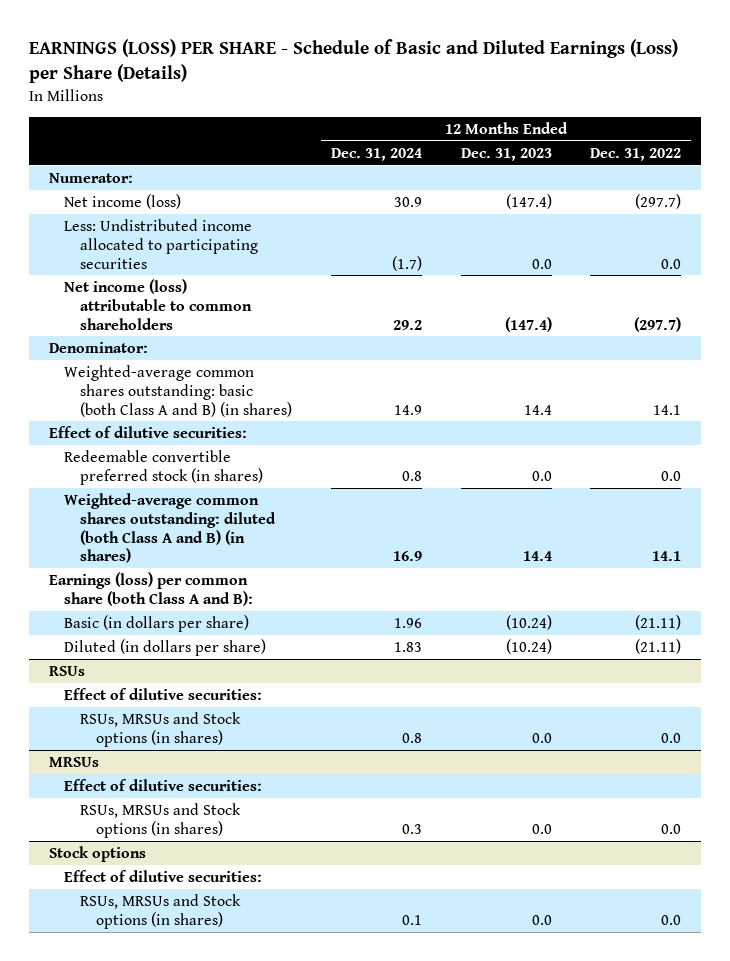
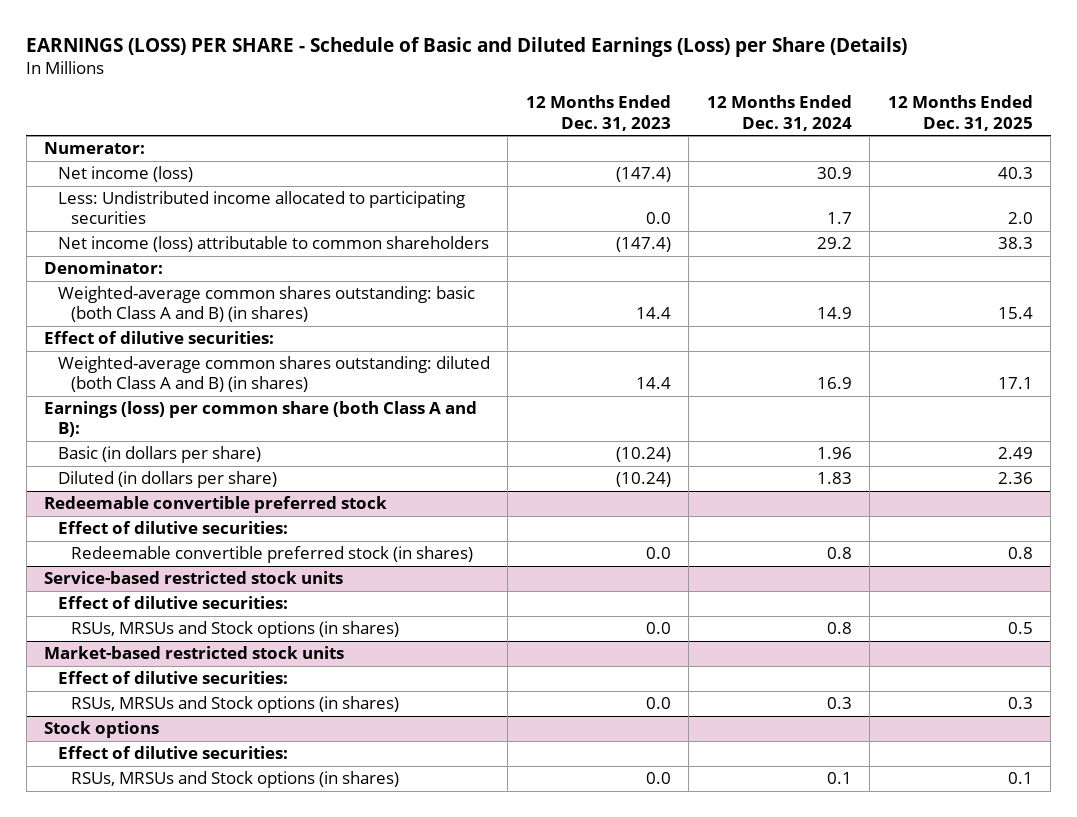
[590,147,682,161] Dec. 31, 2022 -> none
none -> [887,95,1033,131] 12 Months Ended Dec. 31, 2025
[391,255,422,271] (1.7) -> [826,212,852,225] 1.7
[64,449,264,485] Redeemable convertible preferred stock (in shares) -> none
[48,665,85,676] RSUs -> none
none -> [44,496,388,514] Redeemable convertible preferred stock
none -> [71,546,474,564] Redeemable convertible preferred stock (in shares)
none -> [44,571,344,585] Service-based restricted stock units
none -> [57,596,288,610] Effect of dilutive securities:
[48,756,99,767] MRSUs -> [44,646,345,660] Market-based restricted stock units

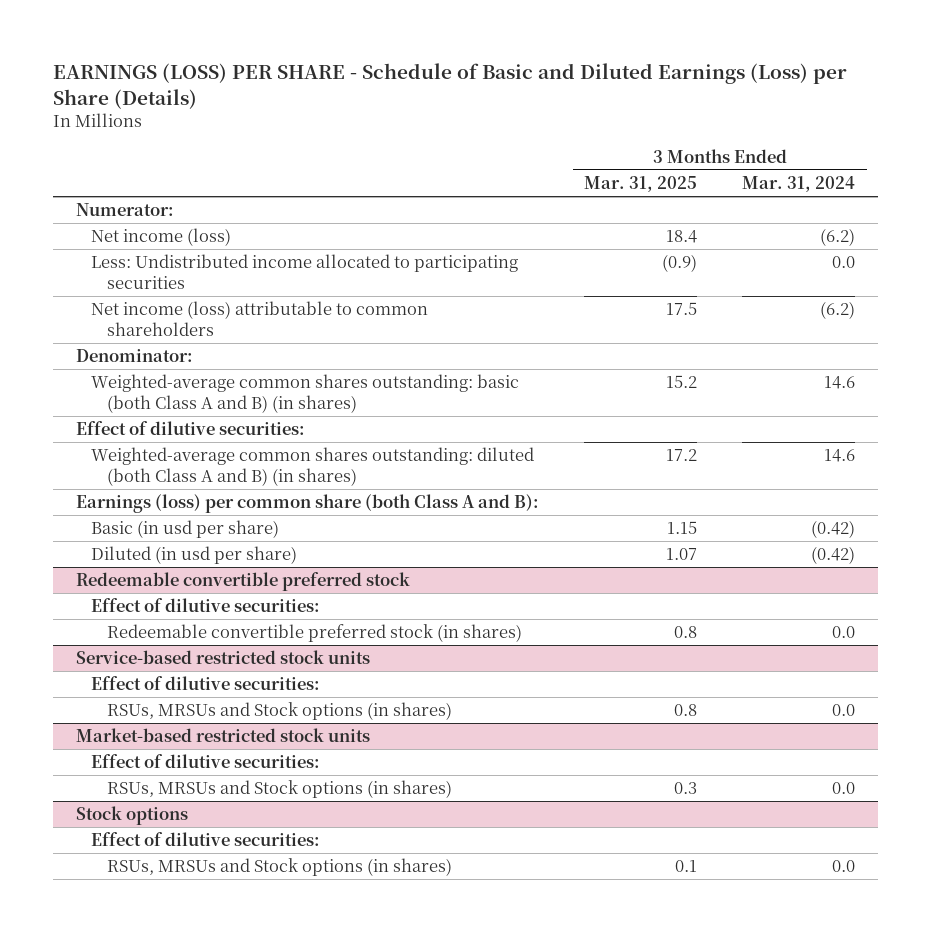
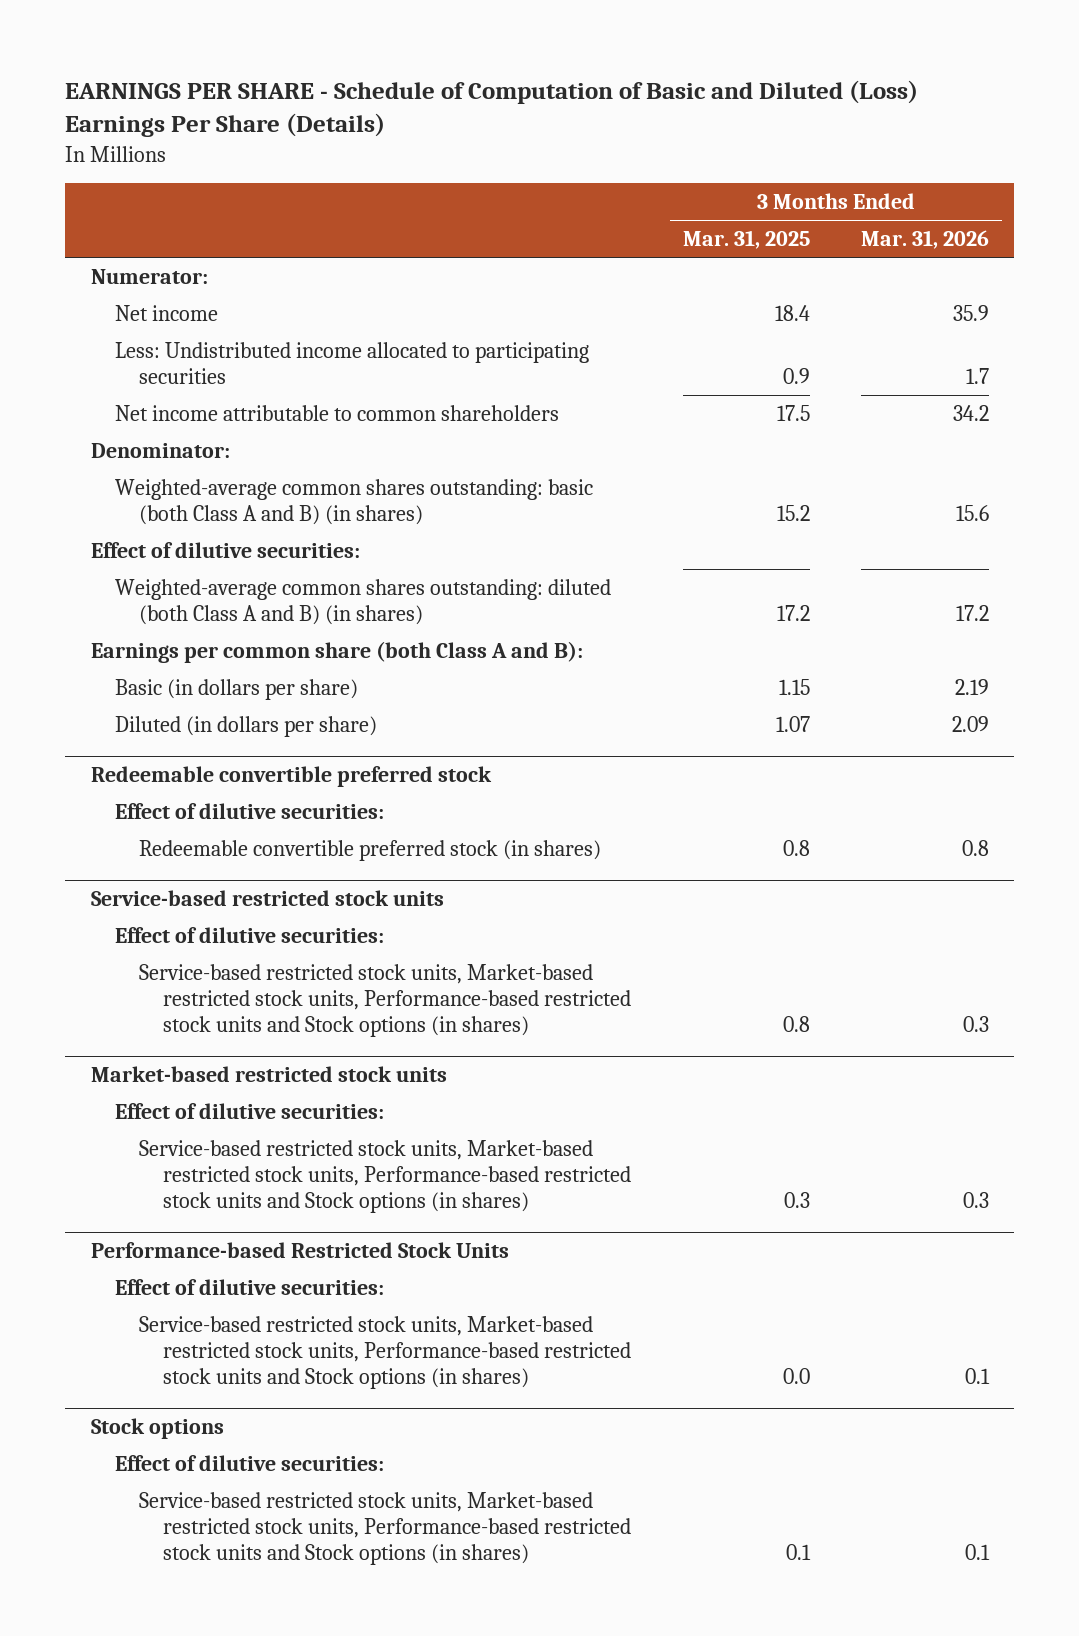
[53,63,848,109] EARNINGS (LOSS) PER SHARE - Schedule of Basic and Diluted Earnings (Loss) per Share (Details) -> [65,79,919,138] EARNINGS PER SHARE - Schedule of Computation of Basic and Diluted (Loss) Earnings Per Share (Details)
[742,176,856,193] Mar. 31, 2024 -> none
none -> [860,229,989,249] Mar. 31, 2026
[91,228,232,247] Net income (loss) -> [114,304,218,321] Net income
[662,254,698,273] (0.9) -> [782,367,810,384] 0.9
[91,301,429,336] Net income (loss) attributable to common shareholders -> [114,404,559,421] Net income attributable to common shareholders
[75,494,539,514] Earnings (loss) per common share (both Class A and B): -> [90,640,583,663] Earnings per common share (both Class A and B):
[91,520,280,539] Basic (in usd per share) -> [114,678,358,700] Basic (in dollars per share)
[91,546,298,565] Diluted (in usd per share) -> [114,715,377,737] Diluted (in dollars per share)
[106,702,452,721] RSUs, MRSUs and Stock options (in shares) -> [139,963,632,1038] Service-based restricted stock units, Market-based restricted stock units, Performance-based restricted stock units and Stock options (in shares)
[106,780,452,799] RSUs, MRSUs and Stock options (in shares) -> [139,1139,632,1214] Service-based restricted stock units, Market-based restricted stock units, Performance-based restricted stock units and Stock options (in shares)
none -> [90,1241,509,1258] Performance-based Restricted Stock Units
none -> [114,1278,384,1295] Effect of dilutive securities:
none -> [139,1315,632,1390] Service-based restricted stock units, Market-based restricted stock units, Performance-based restricted stock units and Stock options (in shares)
[106,858,452,877] RSUs, MRSUs and Stock options (in shares) -> [139,1491,632,1566] Service-based restricted stock units, Market-based restricted stock units, Performance-based restricted stock units and Stock options (in shares)

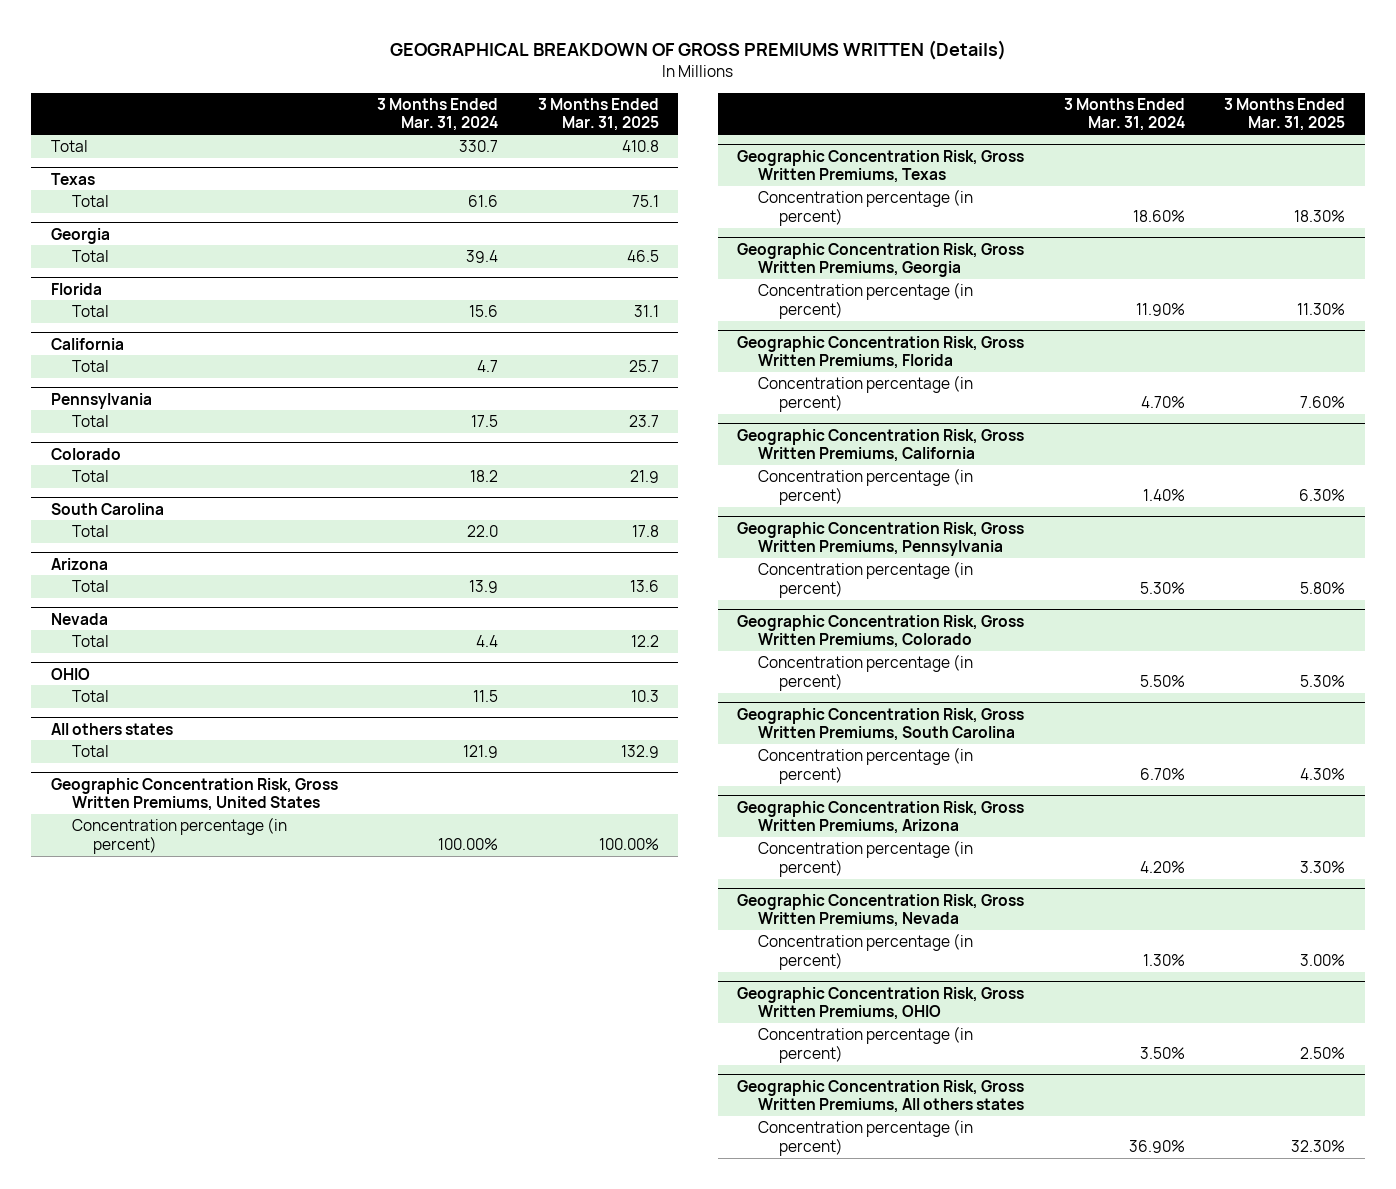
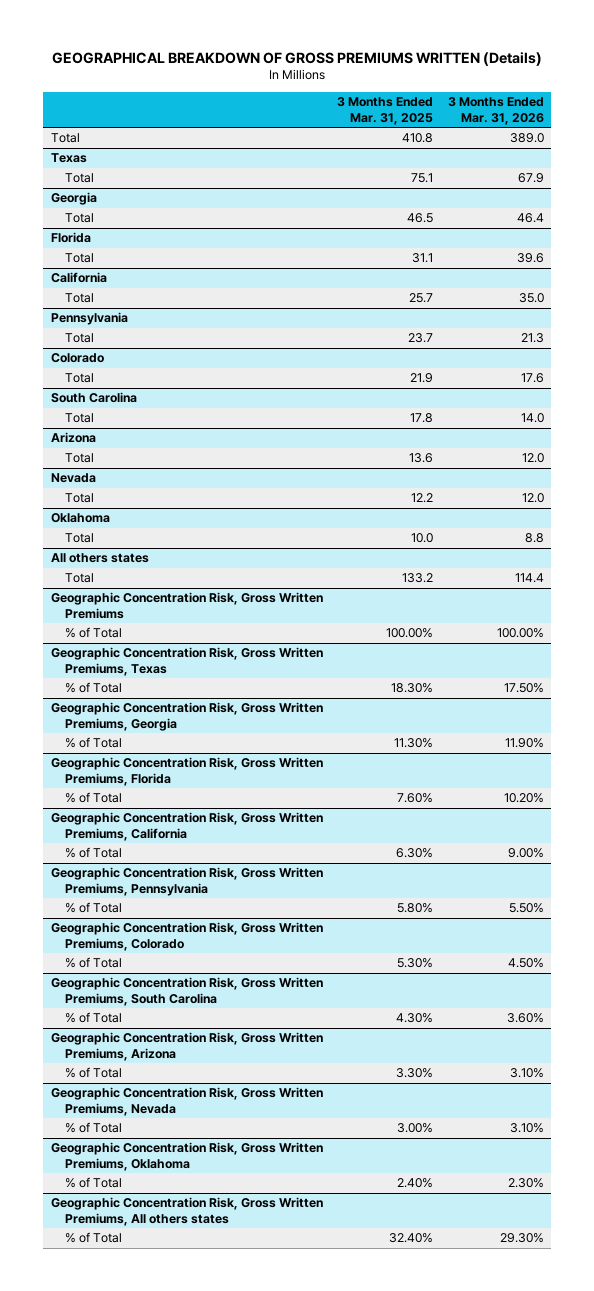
[377,97,499,132] 3 Months Ended Mar. 31, 2024 -> none
none -> [447,97,544,125] 3 Months Ended Mar. 31, 2026
[50,667,90,680] OHIO -> none
none -> [50,513,110,524] Oklahoma
[630,690,659,703] 10.3 -> [411,533,434,544] 10.0
[620,745,659,759] 132.9 -> [402,573,434,584] 133.2
[50,777,338,811] Geographic Concentration Risk, Gross Written Premiums, United States -> [50,592,323,619] Geographic Concentration Risk, Gross Written Premiums
[71,817,287,854] Concentration percentage (in percent) -> [64,627,122,639] % of Total
[758,189,974,226] Concentration percentage (in percent) -> [64,682,122,694] % of Total
[758,282,974,319] Concentration percentage (in percent) -> [64,737,122,749] % of Total
[758,375,974,412] Concentration percentage (in percent) -> [64,792,122,804] % of Total
[758,468,974,505] Concentration percentage (in percent) -> [64,847,122,859] % of Total
[758,561,974,598] Concentration percentage (in percent) -> [64,902,122,914] % of Total
[758,654,974,691] Concentration percentage (in percent) -> [64,957,122,969] % of Total
[758,747,974,784] Concentration percentage (in percent) -> [64,1012,122,1024] % of Total
[758,840,974,877] Concentration percentage (in percent) -> [64,1067,122,1079] % of Total
[758,1026,974,1063] Concentration percentage (in percent) -> none
[758,933,974,970] Concentration percentage (in percent) -> [64,1122,122,1134] % of Total
[737,986,1025,1020] Geographic Concentration Risk, Gross Written Premiums, OHIO -> [50,1142,323,1171] Geographic Concentration Risk, Gross Written Premiums, Oklahoma
none -> [64,1177,122,1189] % of Total
[758,1119,974,1156] Concentration percentage (in percent) -> none
none -> [64,1232,122,1244] % of Total

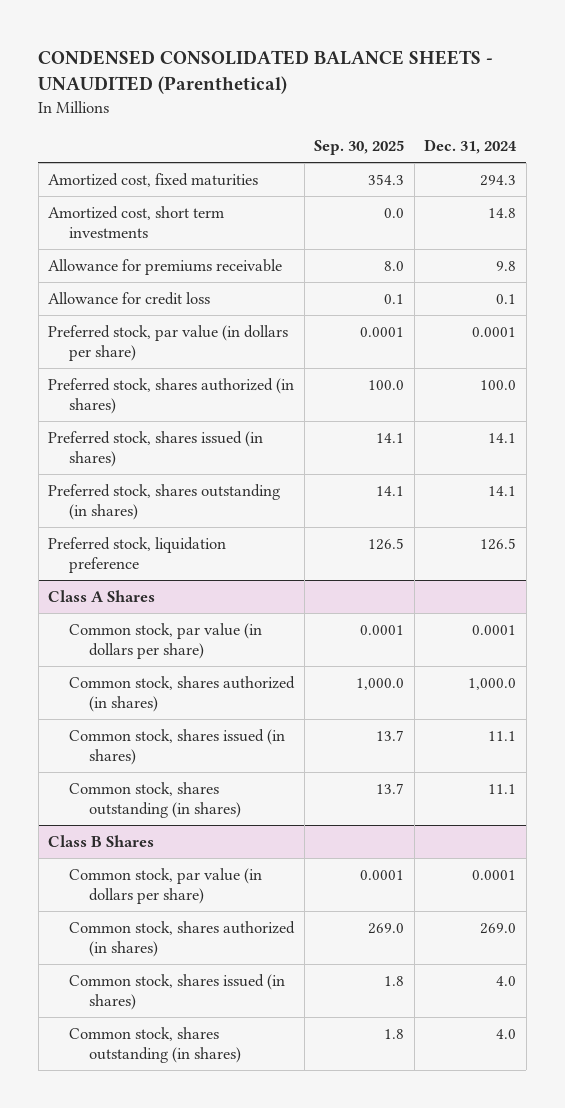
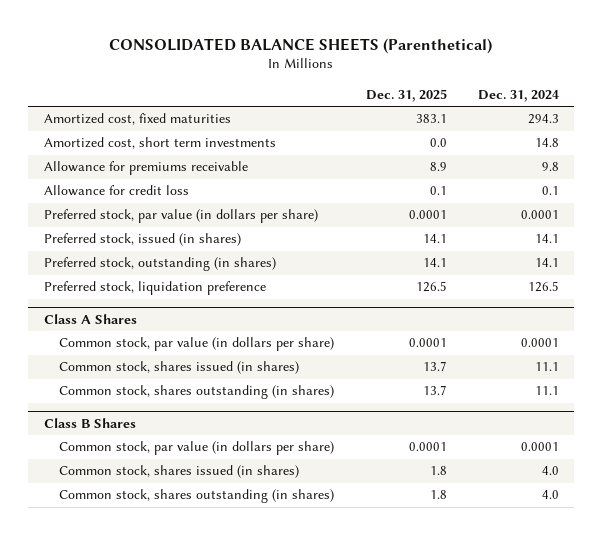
[38,50,494,95] CONDENSED CONSOLIDATED BALANCE SHEETS - UNAUDITED (Parenthetical) -> [109,37,493,54] CONSOLIDATED BALANCE SHEETS (Parenthetical)
[314,140,405,156] Sep. 30, 2025 -> none
none -> [365,88,447,102] Dec. 31, 2025
[48,377,295,414] Preferred stock, shares authorized (in shares) -> none
[48,430,264,467] Preferred stock, shares issued (in shares) -> [43,233,241,247] Preferred stock, issued (in shares)
[48,483,281,520] Preferred stock, shares outstanding (in shares) -> [43,257,276,272] Preferred stock, outstanding (in shares)
[68,675,295,712] Common stock, shares authorized (in shares) -> none
[68,920,295,957] Common stock, shares authorized (in shares) -> none

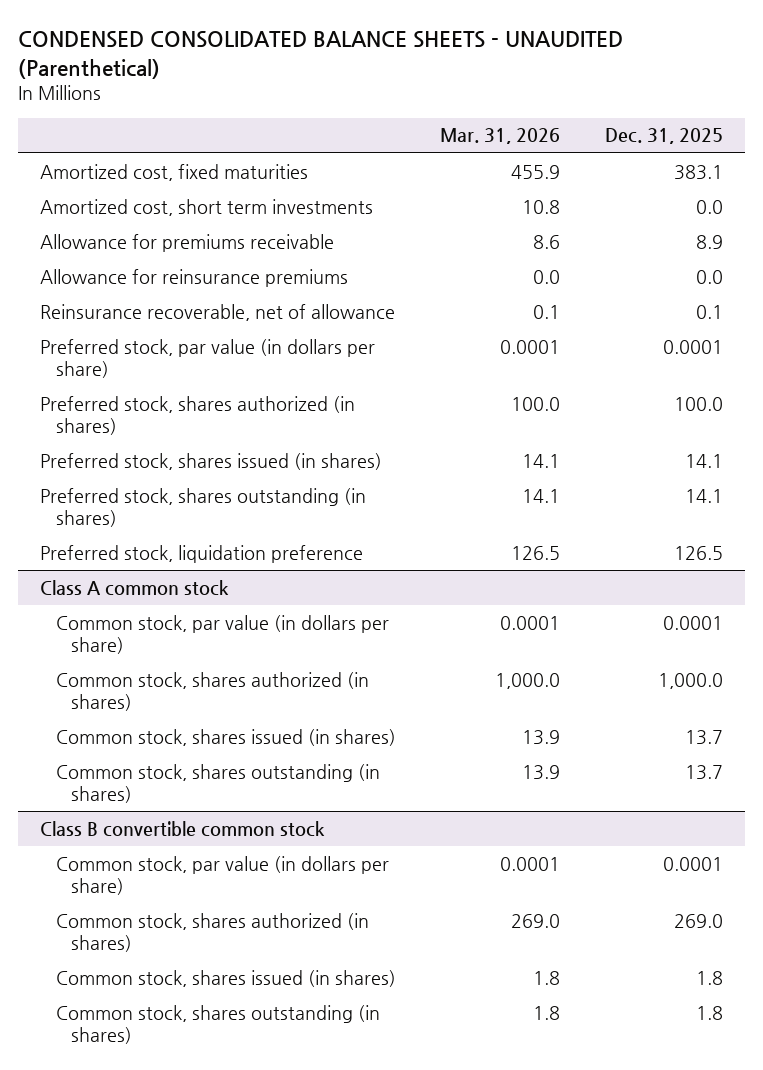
[109,37,493,54] CONSOLIDATED BALANCE SHEETS (Parenthetical) -> [18,31,624,79] CONDENSED CONSOLIDATED BALANCE SHEETS - UNAUDITED (Parenthetical)
[477,89,559,102] Dec. 31, 2024 -> none
none -> [440,128,561,145] Mar. 31, 2026
none -> [40,268,349,287] Allowance for reinsurance premiums
[43,185,189,197] Allowance for credit loss -> [40,303,396,321] Reinsurance recoverable, net of allowance
none -> [40,395,356,435] Preferred stock, shares authorized (in shares)
[43,233,241,247] Preferred stock, issued (in shares) -> [40,452,383,470] Preferred stock, shares issued (in shares)
[43,257,276,272] Preferred stock, outstanding (in shares) -> [40,487,367,527] Preferred stock, shares outstanding (in shares)
[43,313,137,324] Class A Shares -> [40,579,230,596] Class A common stock
none -> [55,671,369,711] Common stock, shares authorized (in shares)
[43,417,136,428] Class B Shares -> [40,820,326,837] Class B convertible common stock
none -> [55,912,369,952] Common stock, shares authorized (in shares)

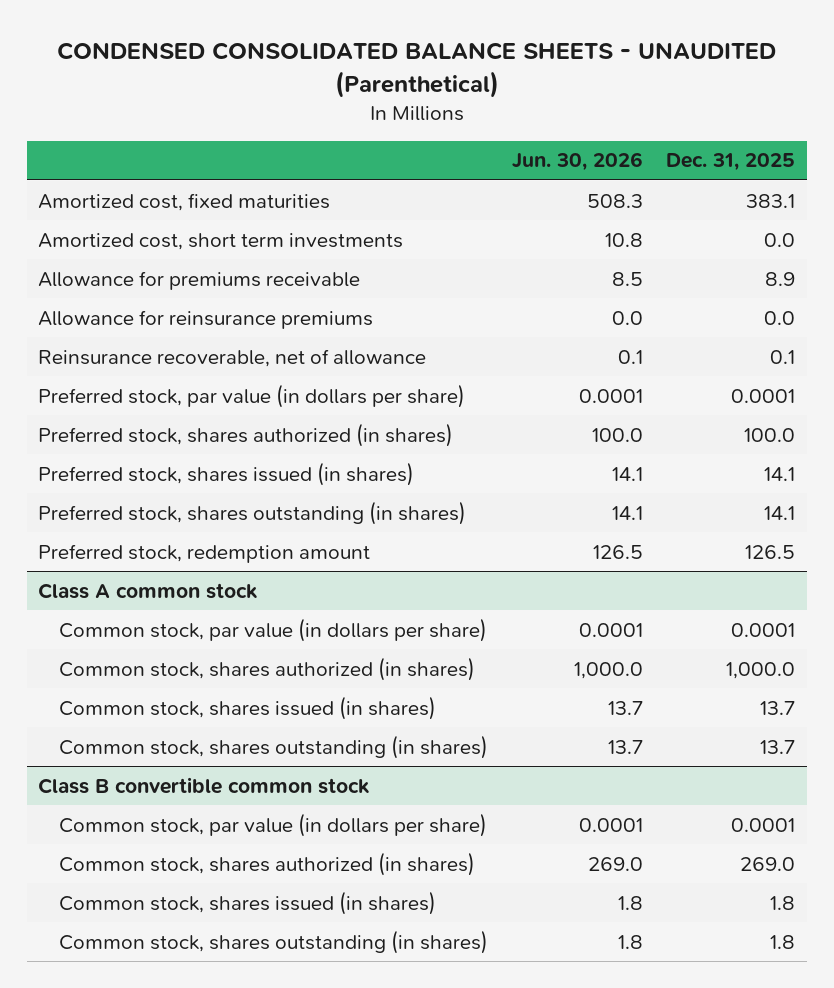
[440,128,561,145] Mar. 31, 2026 -> none
none -> [511,152,643,172] Jun. 30, 2026
[40,544,364,563] Preferred stock, liquidation preference -> [38,543,371,563] Preferred stock, redemption amount

